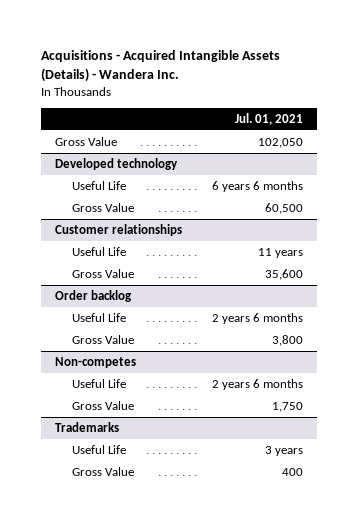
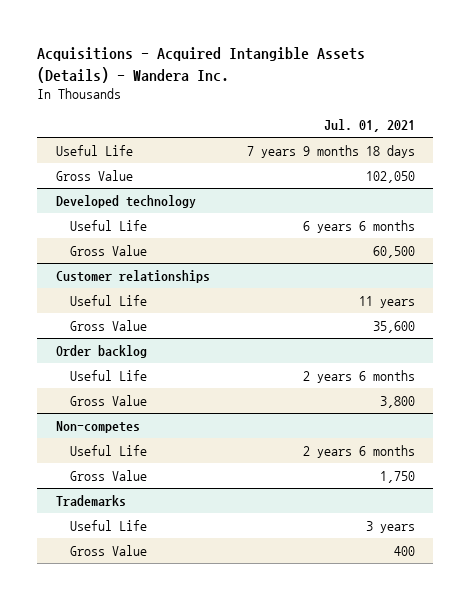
none -> [55,145,133,157] Useful Life

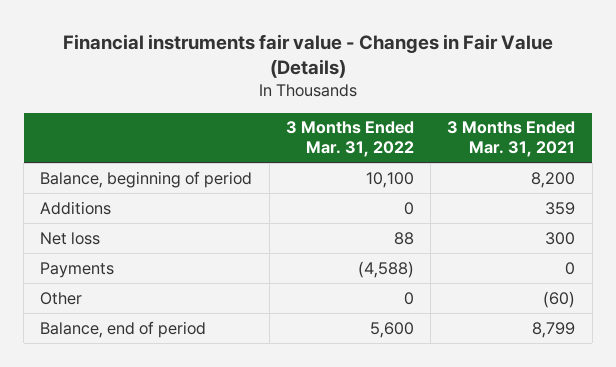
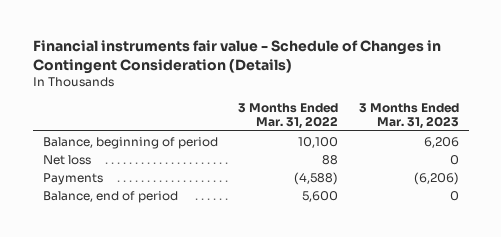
[62,34,553,79] Financial instruments fair value - Changes in Fair Value (Details) -> [32,40,441,75] Financial instruments fair value - Schedule of Changes in Contingent Consideration (Details)
[447,121,576,158] 3 Months Ended Mar. 31, 2021 -> none
none -> [358,102,459,130] 3 Months Ended Mar. 31, 2023
[40,200,112,215] Additions -> none
[40,291,83,305] Other -> none

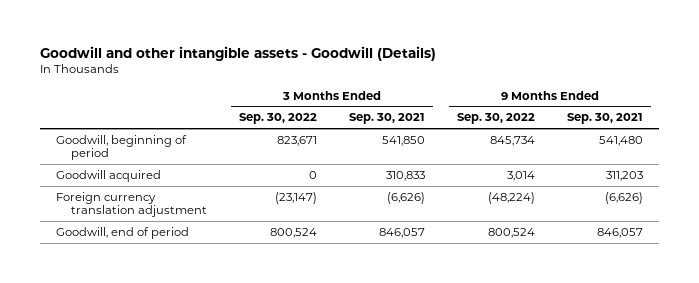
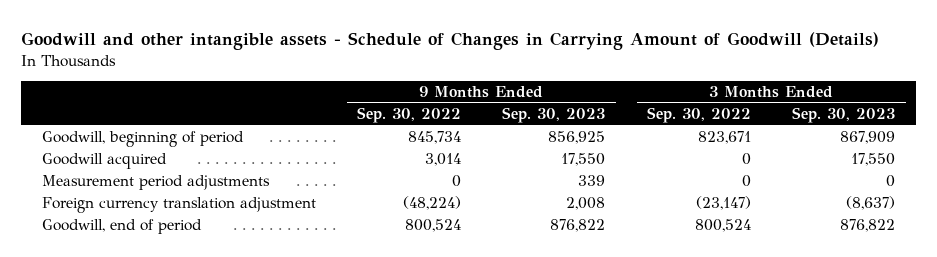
[39,45,436,61] Goodwill and other intangible assets - Goodwill (Details) -> [21,31,880,50] Goodwill and other intangible assets - Schedule of Changes in Carrying Amount of Goodwill (Details)
[348,113,425,125] Sep. 30, 2021 -> none
[567,113,644,125] Sep. 30, 2021 -> none
none -> [502,107,606,124] Sep. 30, 2023
none -> [792,107,896,124] Sep. 30, 2023
none -> [41,175,270,191] Measurement period adjustments

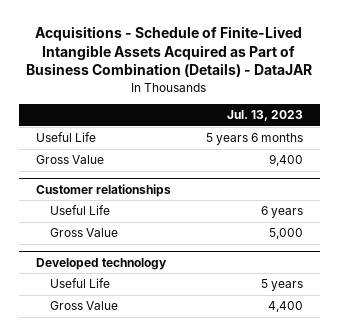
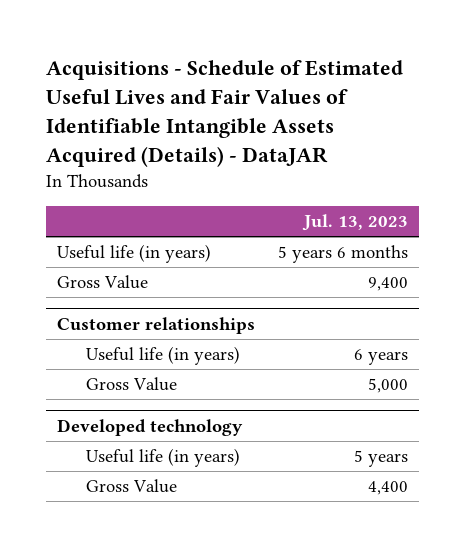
[26,25,313,78] Acquisitions - Schedule of Finite-Lived Intangible Assets Acquired as Part of Business Combination (Details) - DataJAR -> [45,59,403,168] Acquisitions - Schedule of Estimated Useful Lives and Fair Values of Identifiable Intangible Assets Acquired (Details) - DataJAR
[36,132,97,143] Useful Life -> [57,244,212,264] Useful life (in years)
[49,205,110,216] Useful Life -> [86,346,241,366] Useful life (in years)
[49,278,110,289] Useful Life -> [86,448,241,468] Useful life (in years)

